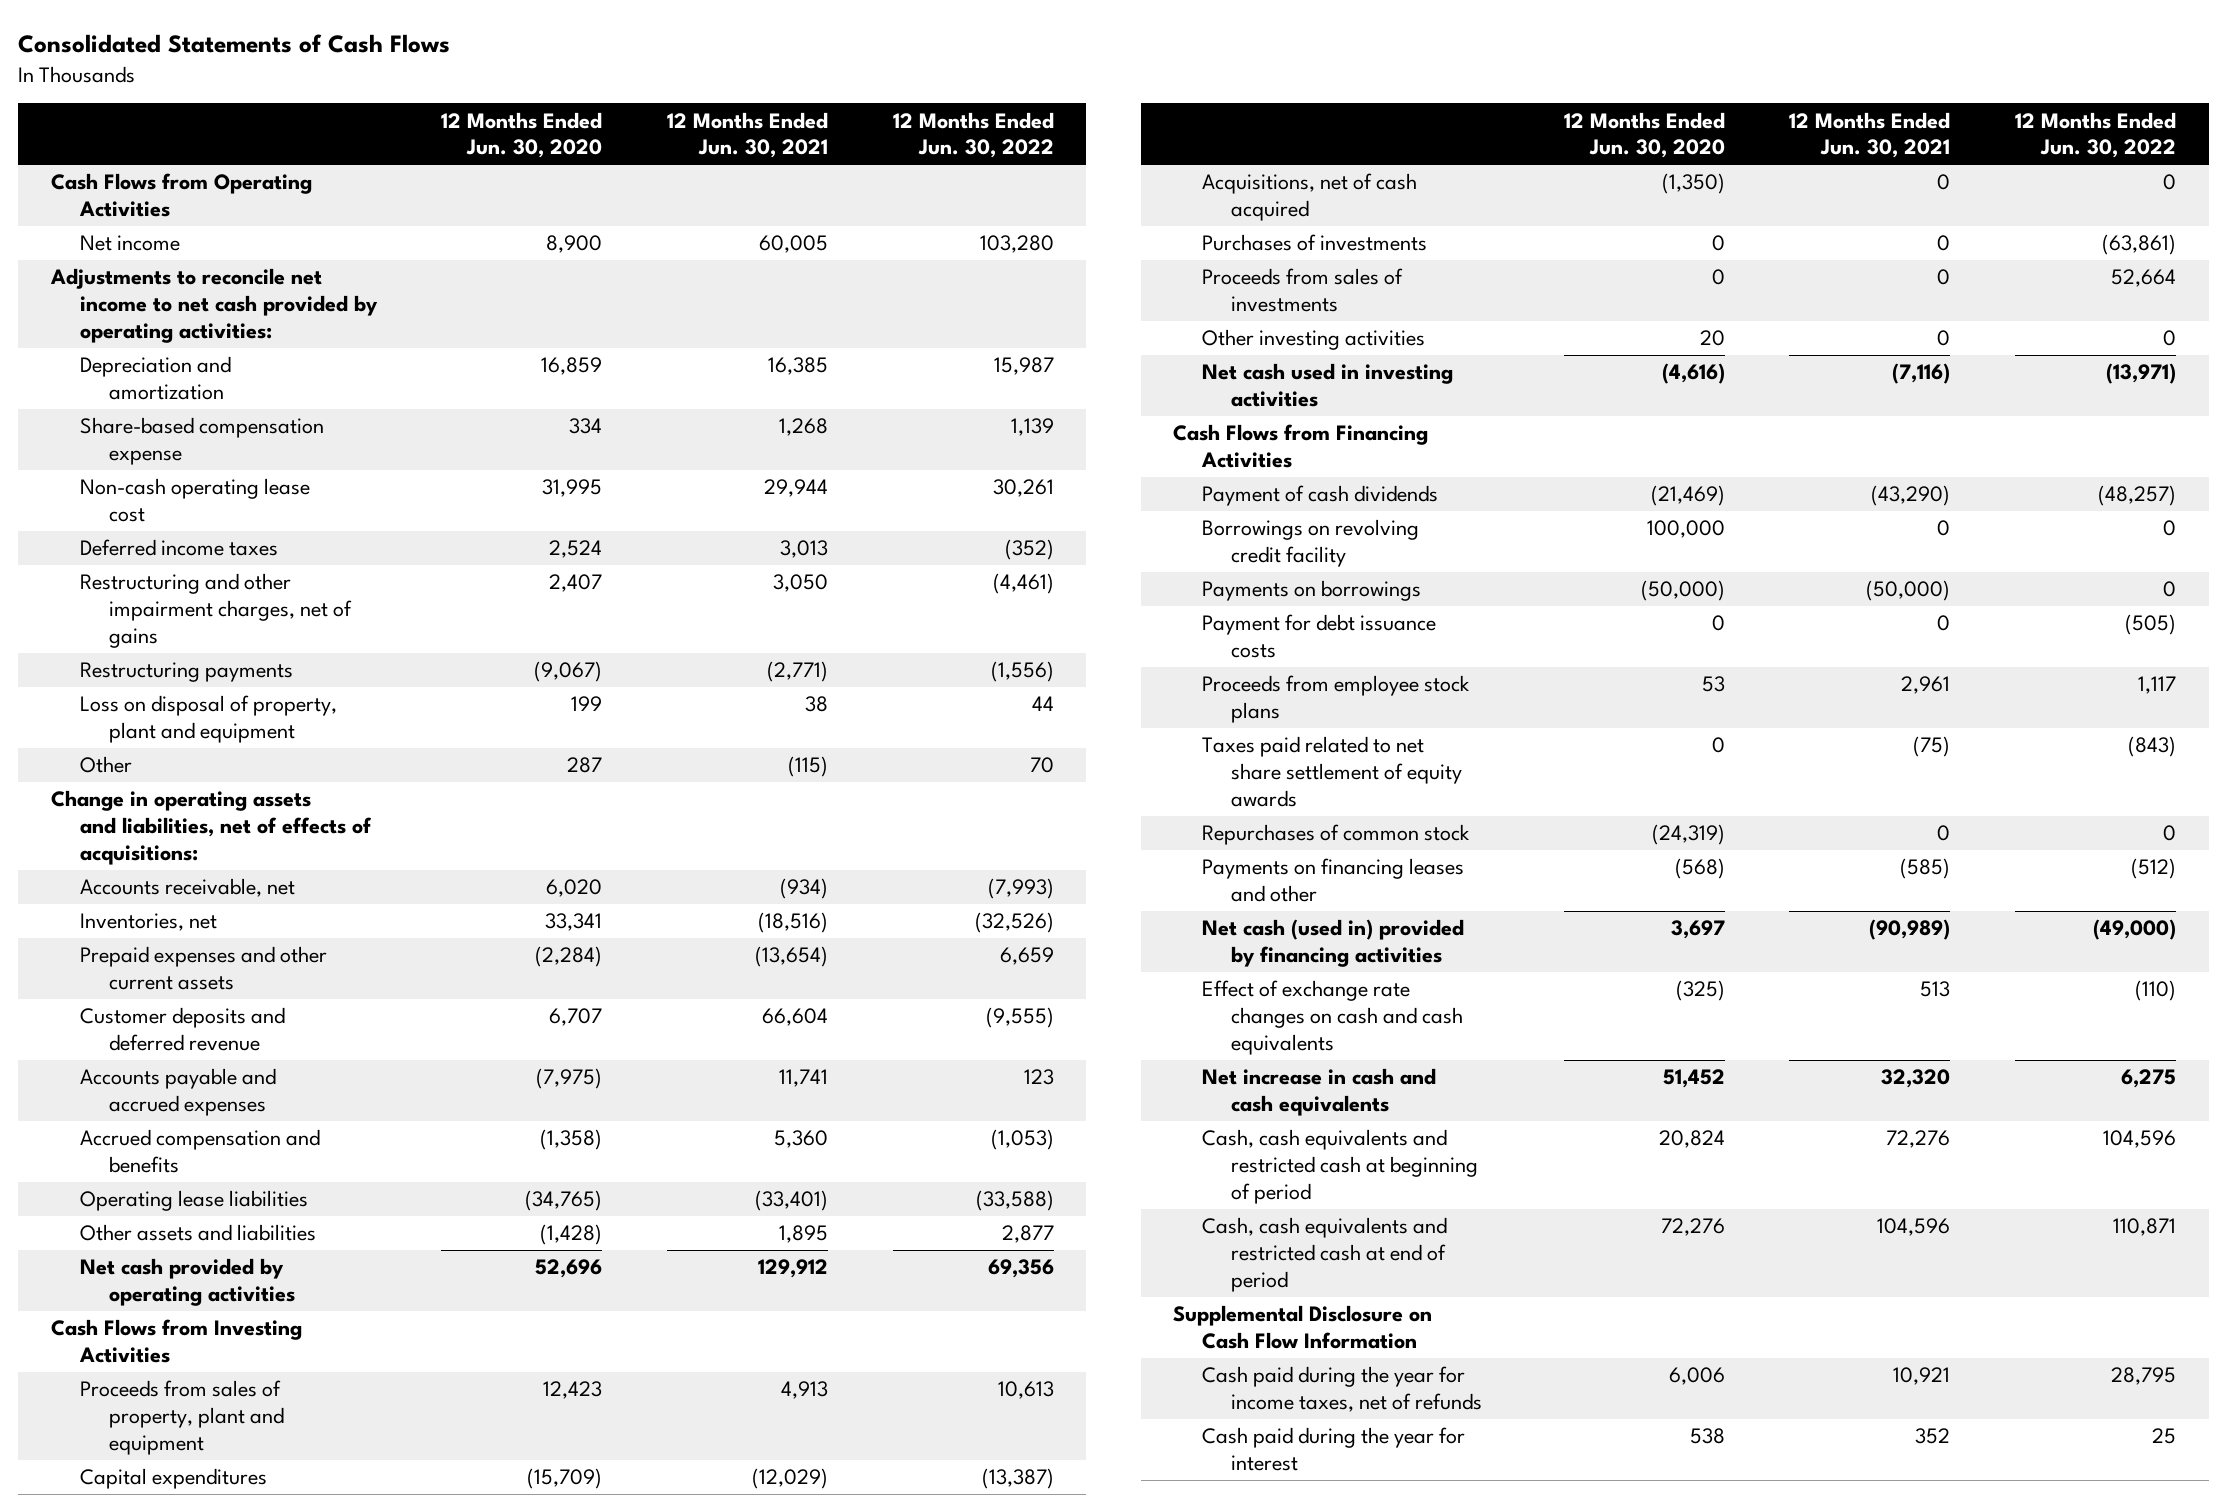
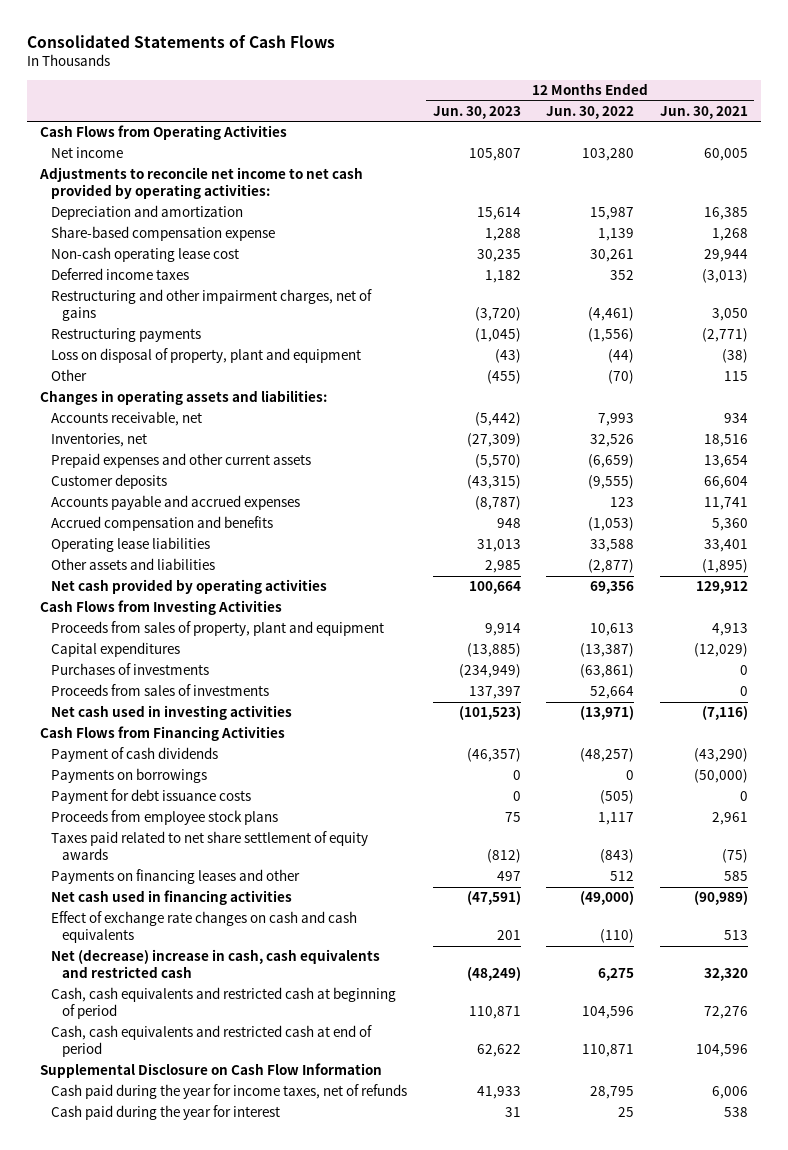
[441,111,603,159] 12 Months Ended Jun. 30, 2020 -> none
none -> [432,105,521,119] Jun. 30, 2023
[780,540,829,559] 3,013 -> [701,269,748,284] (3,013)
[1004,539,1054,561] (352) -> [610,270,635,281] 352
[805,696,829,713] 38 -> [721,349,748,364] (38)
[1031,696,1054,712] 44 -> [608,349,635,364] (44)
[788,756,829,778] (115) -> [723,371,748,382] 115
[1029,757,1054,774] 70 -> [608,370,635,385] (70)
[50,790,372,865] Change in operating assets and liabilities, net of effects of acquisitions: -> [39,390,327,406] Changes in operating assets and liabilities:
[780,878,829,900] (934) -> [723,413,748,424] 934
[987,878,1054,900] (7,993) -> [598,413,635,427] 7,993
[758,912,829,934] (18,516) -> [703,434,748,448] 18,516
[974,912,1054,934] (32,526) -> [590,434,635,448] 32,526
[755,946,829,968] (13,654) -> [703,455,748,469] 13,654
[999,947,1054,966] 6,659 -> [588,454,635,469] (6,659)
[79,1007,285,1052] Customer deposits and deferred revenue -> [50,474,167,490] Customer deposits
[755,1190,829,1212] (33,401) -> [703,539,748,553] 33,401
[975,1190,1054,1212] (33,588) -> [590,539,635,553] 33,588
[779,1225,829,1244] 1,895 -> [701,559,748,574] (1,895)
[1001,1225,1054,1244] 2,877 -> [588,559,635,574] (2,877)
[1202,173,1418,222] Acquisitions, net of cash acquired -> none
[1202,329,1426,351] Other investing activities -> none
[1202,519,1420,568] Borrowings on revolving credit facility -> none
[1202,824,1471,846] Repurchases of common stock -> none
[1900,858,1951,880] (585) -> [723,871,748,882] 585
[2131,858,2177,880] (512) -> [610,871,635,882] 512
[1202,919,1465,968] Net cash (used in) provided by financing activities -> [50,890,292,906] Net cash used in financing activities
[1202,1068,1437,1117] Net increase in cash and cash equivalents -> [50,949,380,979] Net (decrease) increase in cash, cash equivalents and restricted cash
[1893,1367,1951,1386] 10,921 -> [711,1086,748,1100] 6,006
[1915,1428,1951,1445] 352 -> [723,1107,748,1118] 538

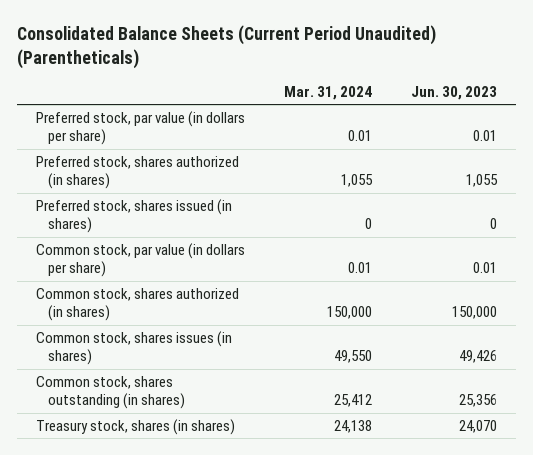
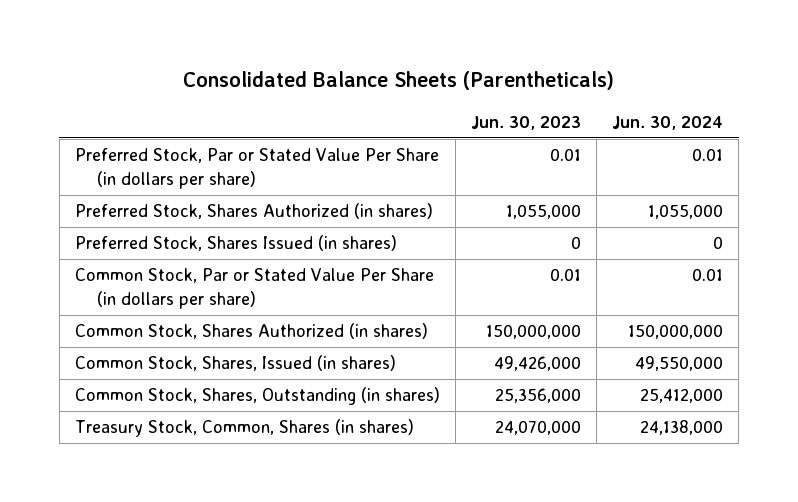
[16,25,436,69] Consolidated Balance Sheets (Current Period Unaudited) (Parentheticals) -> [182,71,614,91] Consolidated Balance Sheets (Parentheticals)
[283,86,372,101] Mar. 31, 2024 -> none
none -> [611,115,723,130] Jun. 30, 2024
[36,110,246,146] Preferred stock, par value (in dollars per share) -> [74,148,439,189] Preferred Stock, Par or Stated Value Per Share (in dollars per share)
[36,155,240,190] Preferred stock, shares authorized (in shares) -> [74,203,433,220] Preferred Stock, Shares Authorized (in shares)
[465,174,498,188] 1,055 -> [505,204,581,220] 1,055,000
[36,198,233,234] Preferred stock, shares issued (in shares) -> [74,235,397,252] Preferred Stock, Shares Issued (in shares)
[36,242,246,278] Common stock, par value (in dollars per share) -> [74,268,434,309] Common Stock, Par or Stated Value Per Share (in dollars per share)
[36,287,240,322] Common stock, shares authorized (in shares) -> [74,323,428,340] Common Stock, Shares Authorized (in shares)
[451,306,497,320] 150,000 -> [485,324,581,340] 150,000,000
[36,330,233,366] Common stock, shares issues (in shares) -> [74,355,396,372] Common Stock, Shares, Issued (in shares)
[458,350,497,364] 49,426 -> [493,356,581,372] 49,426,000
[36,375,185,410] Common stock, shares outstanding (in shares) -> [74,387,440,406] Common Stock, Shares, Outstanding (in shares)
[458,394,497,408] 25,356 -> [494,388,581,404] 25,356,000
[36,418,236,435] Treasury stock, shares (in shares) -> [74,419,414,438] Treasury Stock, Common, Shares (in shares)
[458,419,497,433] 24,070 -> [494,420,581,436] 24,070,000

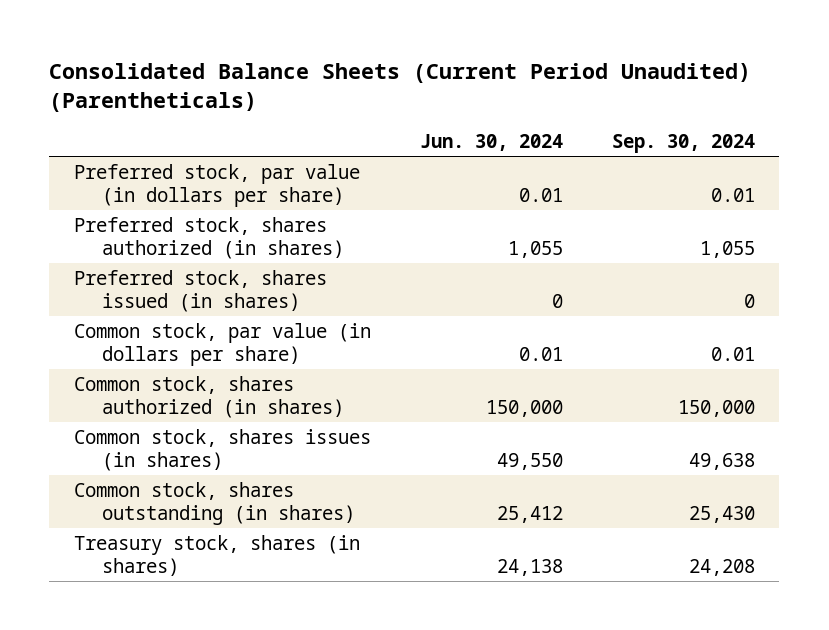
[182,71,614,91] Consolidated Balance Sheets (Parentheticals) -> [49,62,752,112] Consolidated Balance Sheets (Current Period Unaudited) (Parentheticals)
[470,115,581,130] Jun. 30, 2023 -> none
none -> [611,134,755,154] Sep. 30, 2024
[74,148,439,189] Preferred Stock, Par or Stated Value Per Share (in dollars per share) -> [73,163,360,208] Preferred stock, par value (in dollars per share)
[74,203,433,220] Preferred Stock, Shares Authorized (in shares) -> [73,216,344,260] Preferred stock, shares authorized (in shares)
[647,204,723,220] 1,055,000 -> [507,241,563,259] 1,055
[74,235,397,252] Preferred Stock, Shares Issued (in shares) -> [73,269,327,313] Preferred stock, shares issued (in shares)
[74,268,434,309] Common Stock, Par or Stated Value Per Share (in dollars per share) -> [73,322,371,367] Common stock, par value (in dollars per share)
[74,323,428,340] Common Stock, Shares Authorized (in shares) -> [73,375,344,419] Common stock, shares authorized (in shares)
[627,324,723,340] 150,000,000 -> [485,400,563,418] 150,000
[74,355,396,372] Common Stock, Shares, Issued (in shares) -> [73,428,371,472] Common stock, shares issues (in shares)
[634,356,723,372] 49,550,000 -> [496,453,563,471] 49,550
[74,387,440,406] Common Stock, Shares, Outstanding (in shares) -> [73,481,355,526] Common stock, shares outstanding (in shares)
[639,388,723,404] 25,412,000 -> [496,506,563,524] 25,412
[74,419,414,438] Treasury Stock, Common, Shares (in shares) -> [73,534,360,577] Treasury stock, shares (in shares)
[639,420,723,436] 24,138,000 -> [496,559,563,577] 24,138

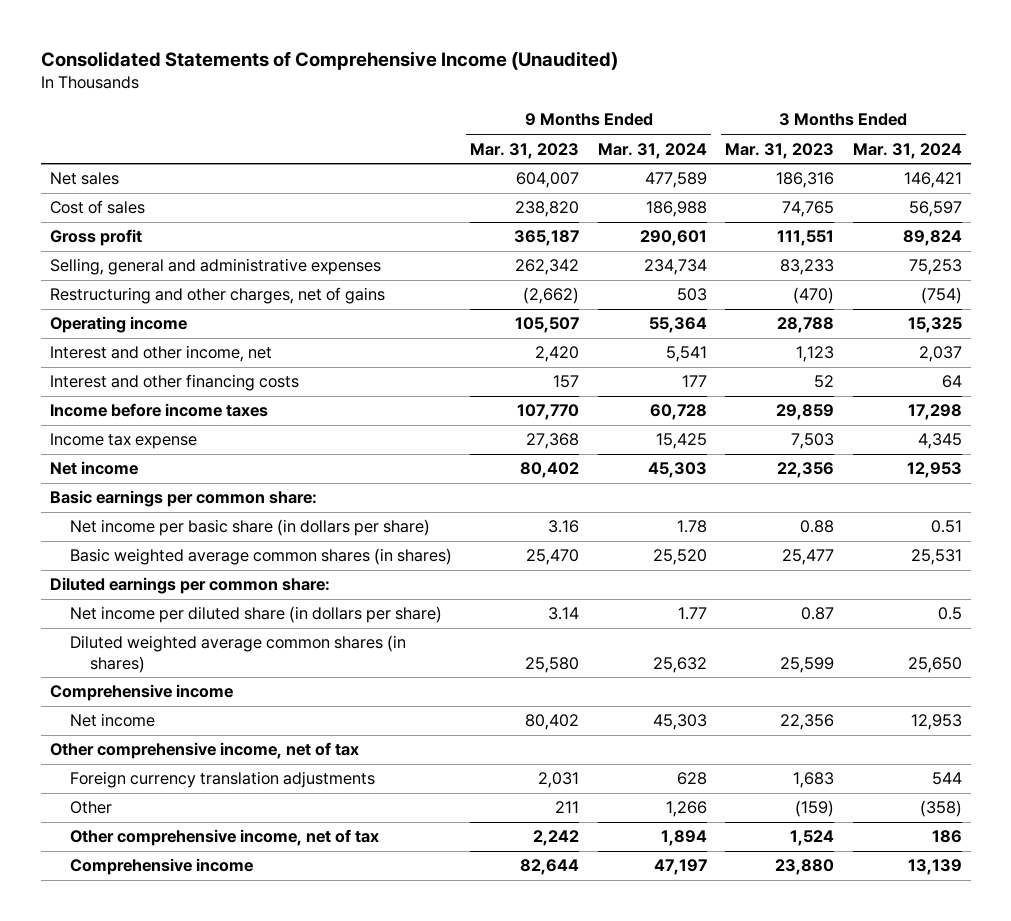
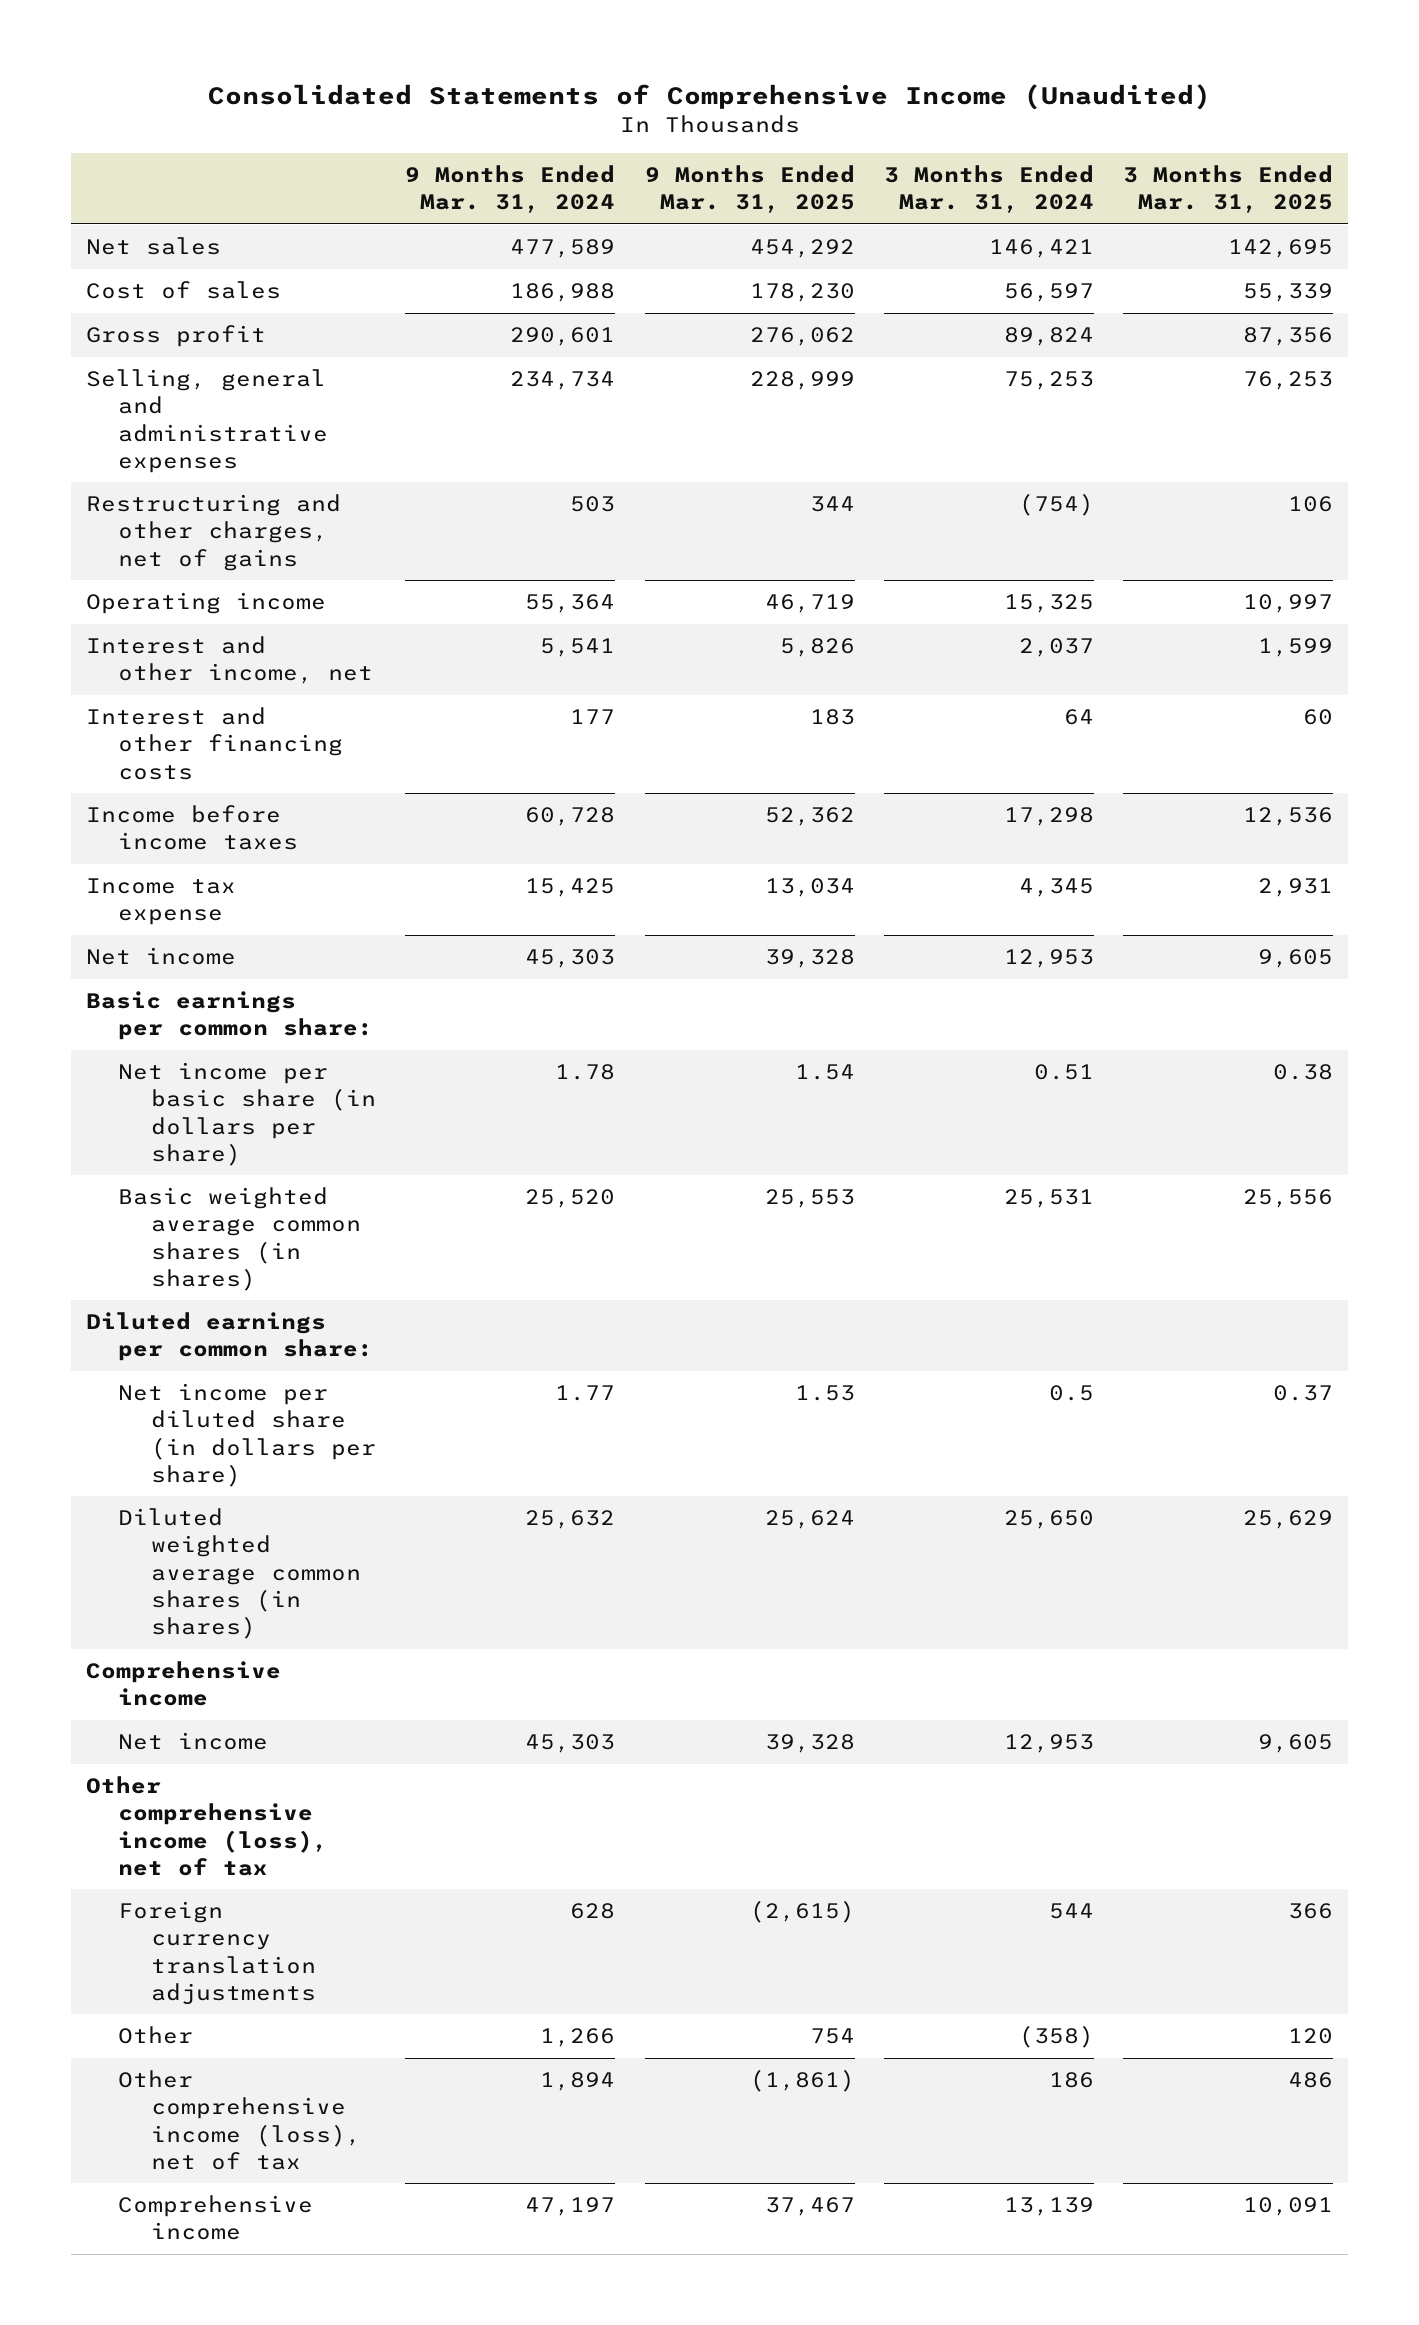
[470,142,580,159] Mar. 31, 2023 -> none
[725,142,835,159] Mar. 31, 2023 -> none
none -> [644,165,855,214] 9 Months Ended Mar. 31, 2025
none -> [1123,165,1334,214] 3 Months Ended Mar. 31, 2025
[49,742,359,760] Other comprehensive income, net of tax -> [85,1776,329,1876] Other comprehensive income (loss), net of tax
[70,829,380,847] Other comprehensive income, net of tax -> [118,2070,362,2170] Other comprehensive income (loss), net of tax

